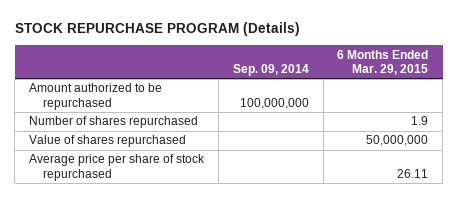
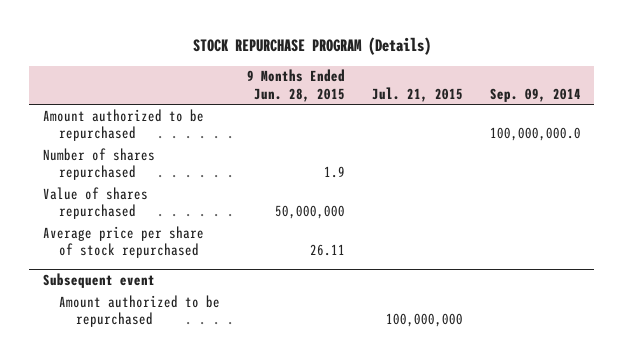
[337,49,429,76] 6 Months Ended Mar. 29, 2015 -> none
none -> [247,69,346,102] 9 Months Ended Jun. 28, 2015
none -> [371,86,463,102] Jul. 21, 2015
[239,98,309,110] 100,000,000 -> [489,126,581,141] 100,000,000.0
none -> [42,273,155,289] Subsequent event
none -> [59,294,221,327] Amount authorized to be repurchased

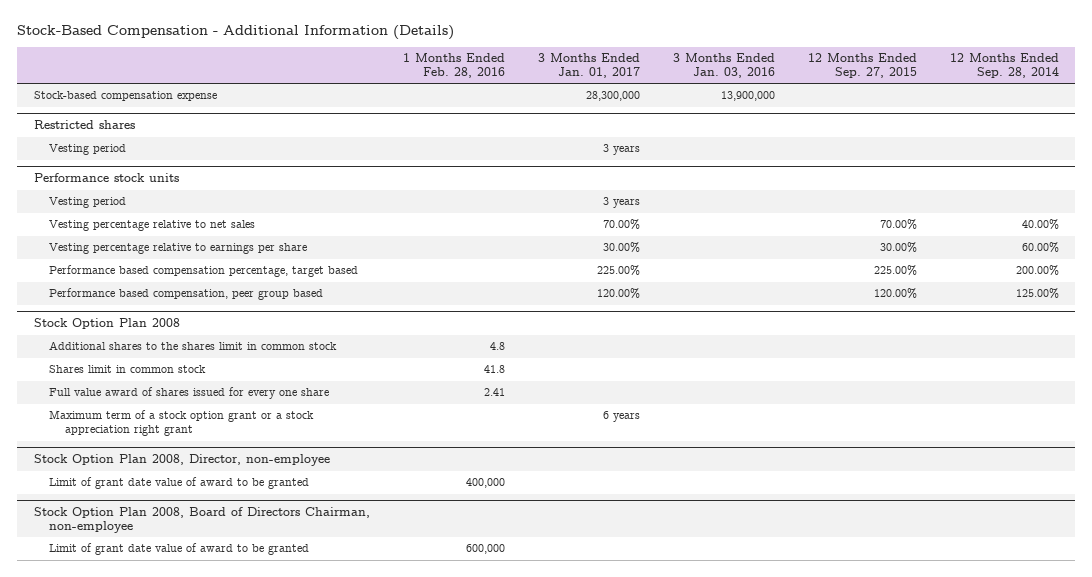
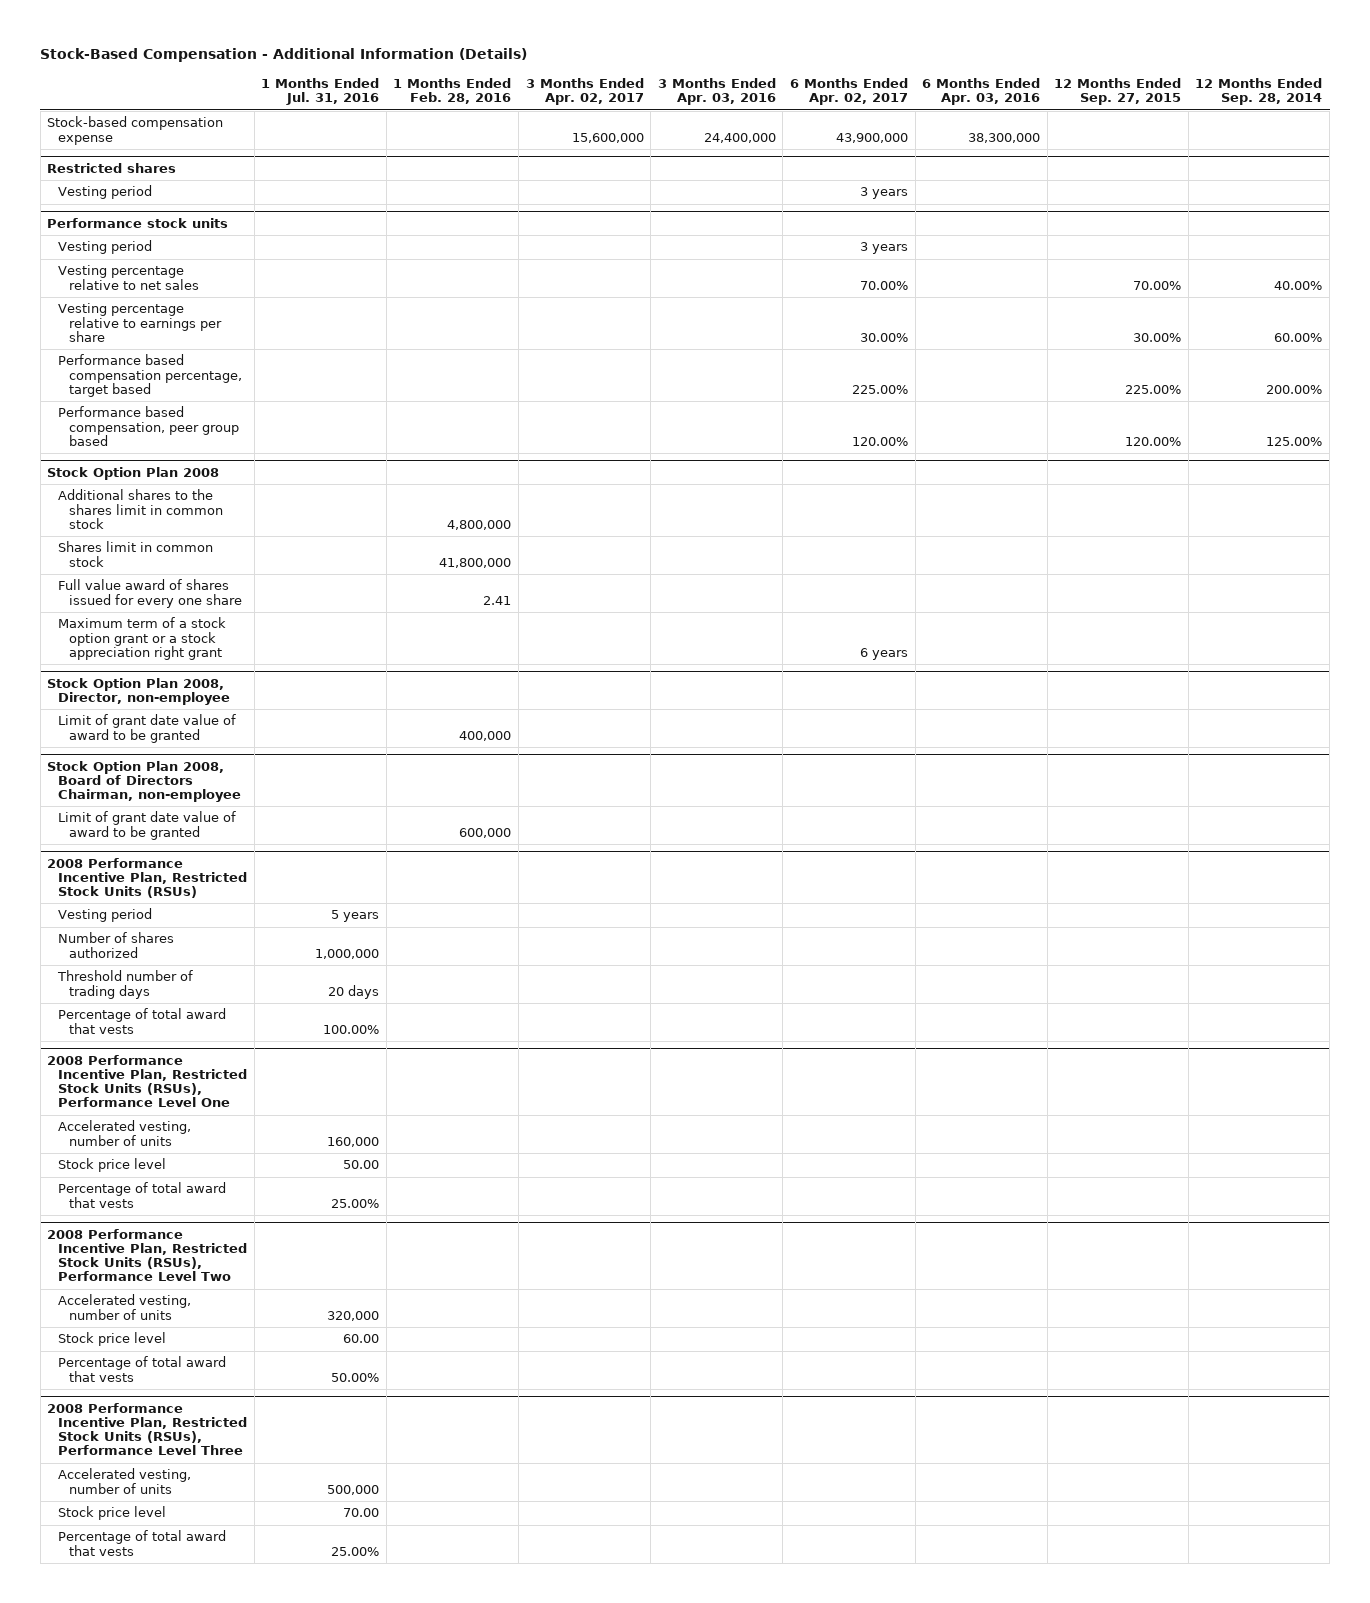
[537,53,640,78] 3 Months Ended Jan. 01, 2017 -> none
[672,53,775,78] 3 Months Ended Jan. 03, 2016 -> none
none -> [261,77,380,106] 1 Months Ended Jul. 31, 2016
none -> [525,77,644,106] 3 Months Ended Apr. 02, 2017
none -> [657,77,776,106] 3 Months Ended Apr. 03, 2016
none -> [789,77,908,106] 6 Months Ended Apr. 02, 2017
none -> [922,77,1041,106] 6 Months Ended Apr. 03, 2016
[489,342,505,351] 4.8 -> [447,519,512,530] 4,800,000
[483,365,505,374] 41.8 -> [439,557,512,568] 41,800,000
none -> [47,857,248,899] 2008 Performance Incentive Plan, Restricted Stock Units (RSUs)
none -> [58,908,153,923] Vesting period
none -> [58,932,175,958] Number of shares authorized
none -> [57,970,194,999] Threshold number of trading days
none -> [58,1008,227,1034] Percentage of total award that vests
none -> [47,1054,248,1108] 2008 Performance Incentive Plan, Restricted Stock Units (RSUs), Performance Level One
none -> [58,1120,192,1146] Accelerated vesting, number of units
none -> [58,1158,167,1173] Stock price level
none -> [58,1182,227,1208] Percentage of total award that vests
none -> [47,1228,248,1282] 2008 Performance Incentive Plan, Restricted Stock Units (RSUs), Performance Level Two
none -> [58,1294,192,1320] Accelerated vesting, number of units
none -> [58,1332,167,1347] Stock price level
none -> [58,1356,227,1382] Percentage of total award that vests
none -> [47,1402,248,1456] 2008 Performance Incentive Plan, Restricted Stock Units (RSUs), Performance Level Three
none -> [58,1468,192,1494] Accelerated vesting, number of units
none -> [58,1506,167,1521] Stock price level
none -> [58,1530,227,1556] Percentage of total award that vests

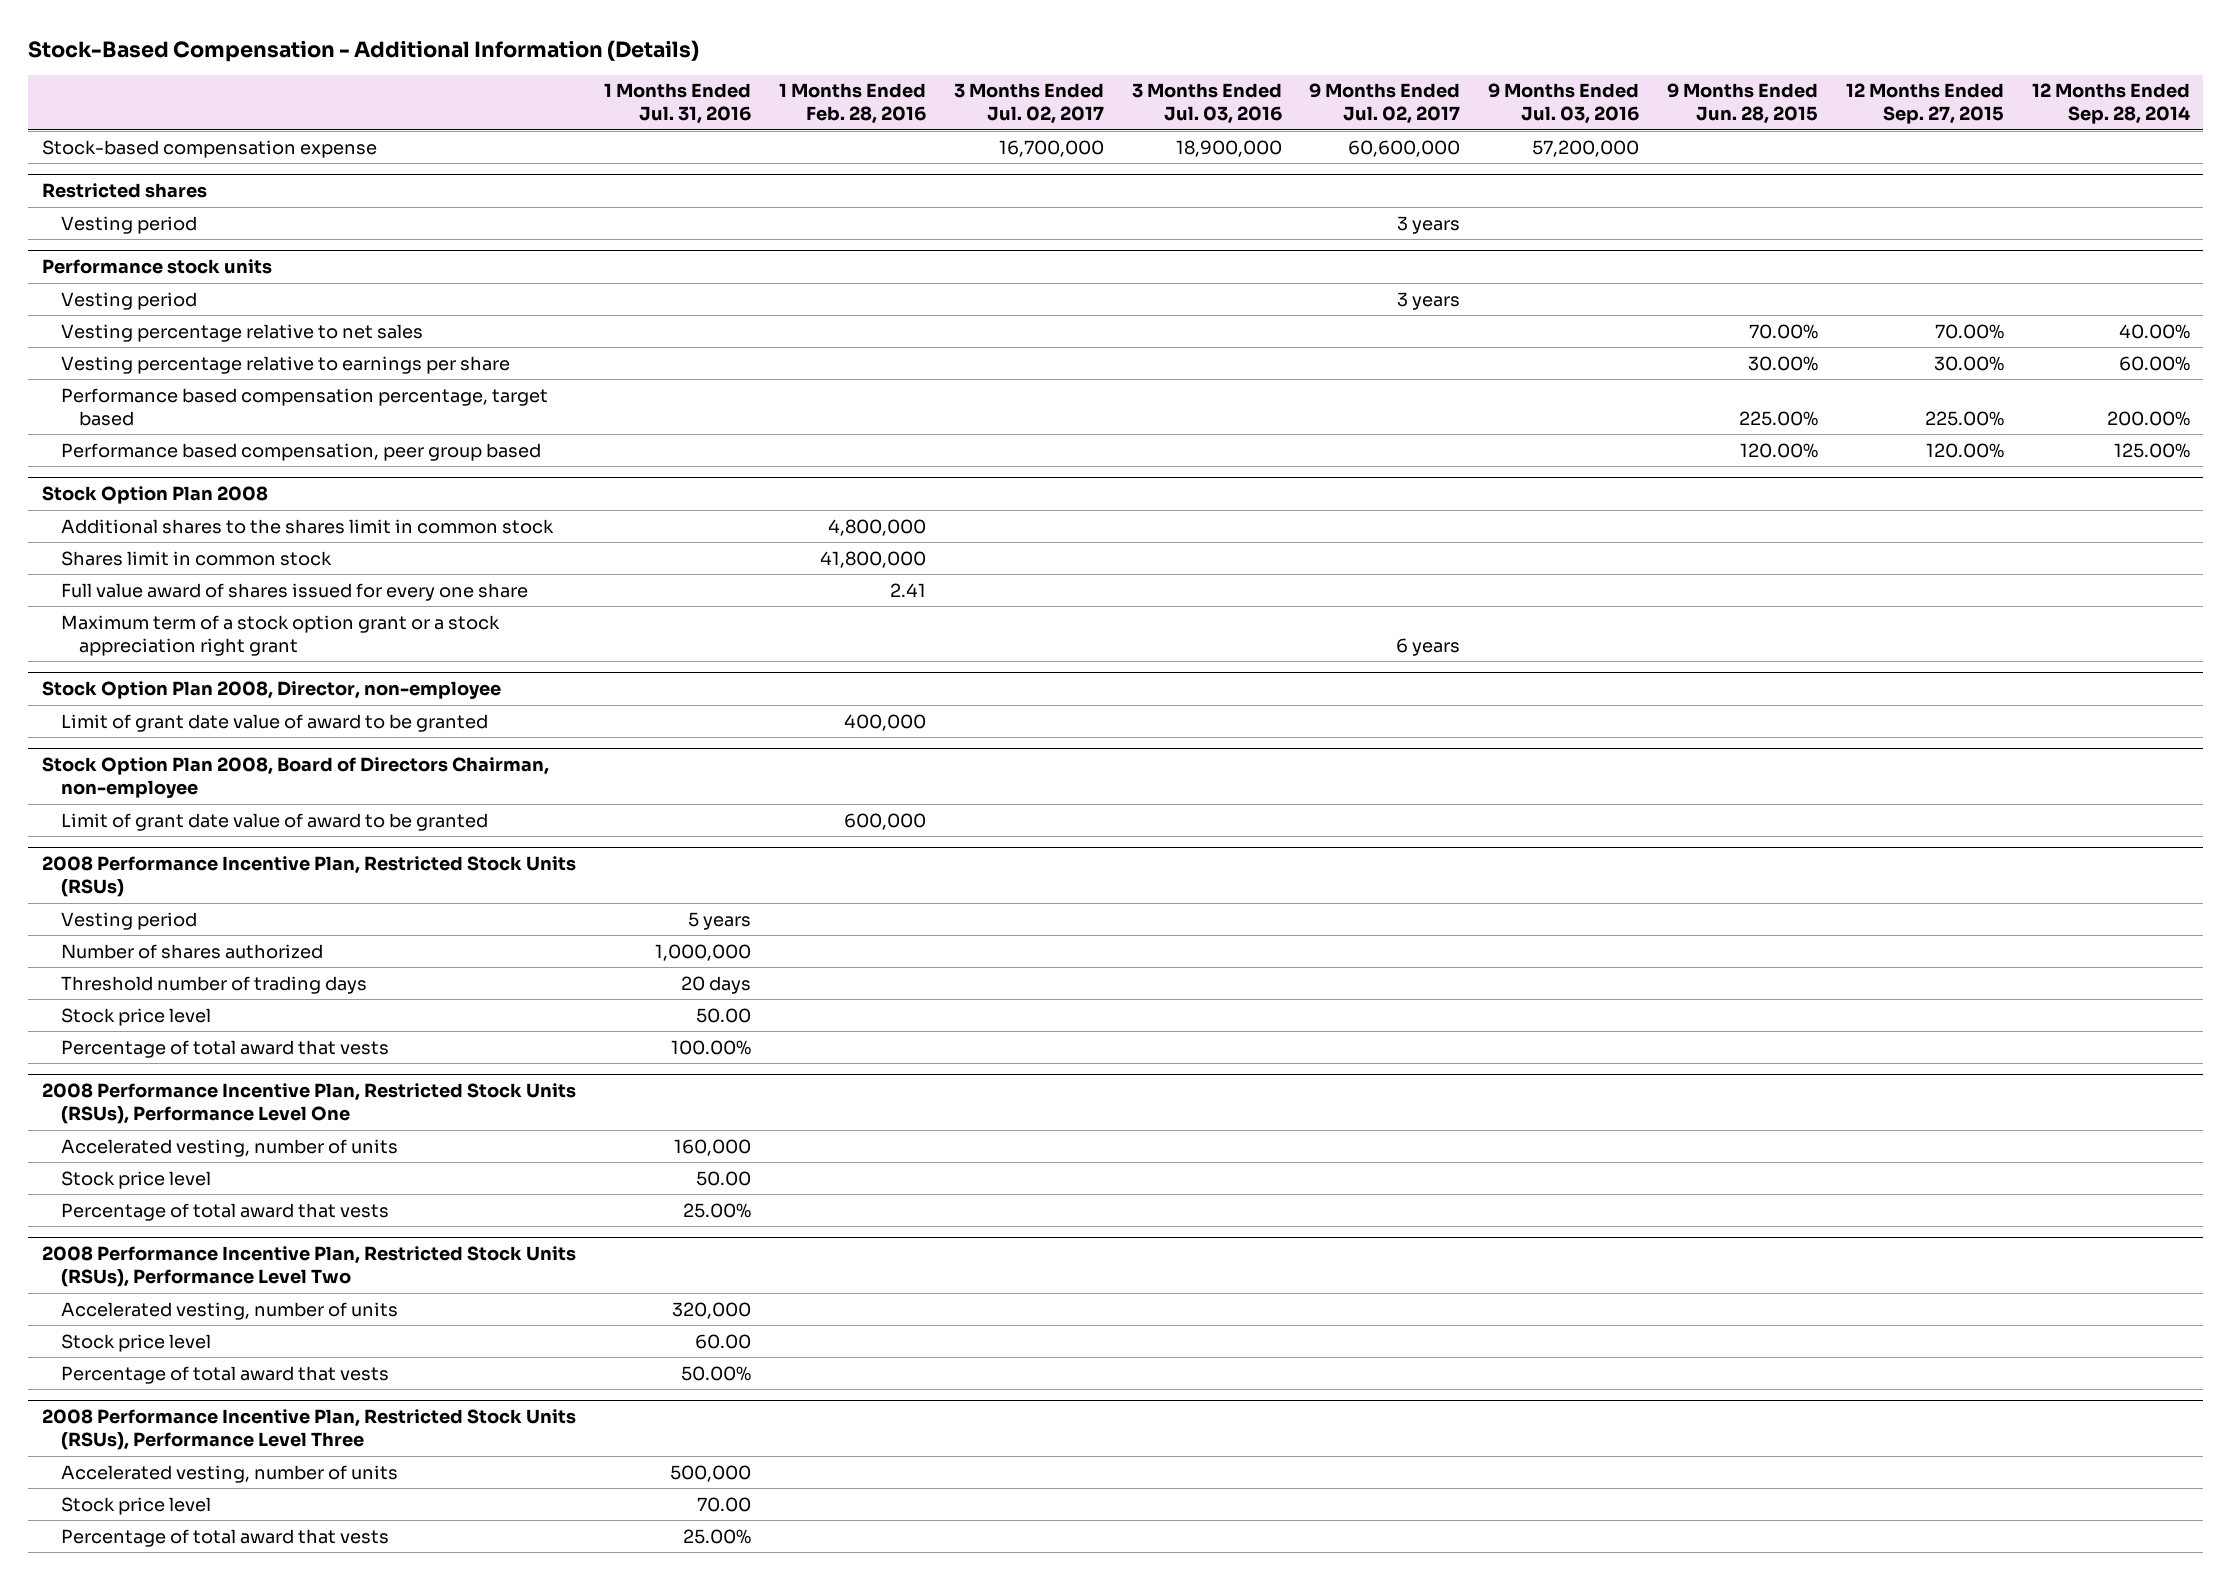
[525,77,644,106] 3 Months Ended Apr. 02, 2017 -> none
[657,77,776,106] 3 Months Ended Apr. 03, 2016 -> none
[789,77,908,106] 6 Months Ended Apr. 02, 2017 -> none
[922,77,1041,106] 6 Months Ended Apr. 03, 2016 -> none
none -> [953,83,1104,125] 3 Months Ended Jul. 02, 2017
none -> [1131,83,1282,125] 3 Months Ended Jul. 03, 2016
none -> [1309,83,1461,125] 9 Months Ended Jul. 02, 2017
none -> [1488,83,1640,125] 9 Months Ended Jul. 03, 2016
none -> [1666,83,1818,125] 9 Months Ended Jun. 28, 2015
none -> [60,1007,211,1026] Stock price level

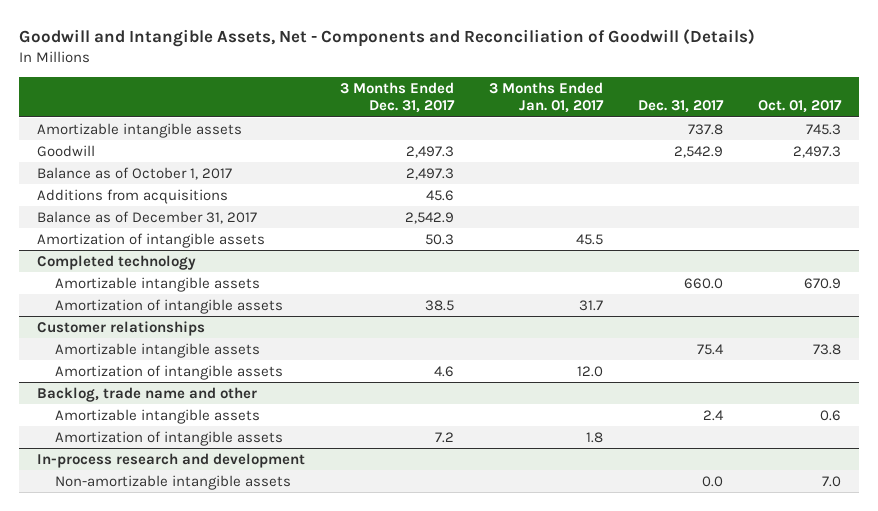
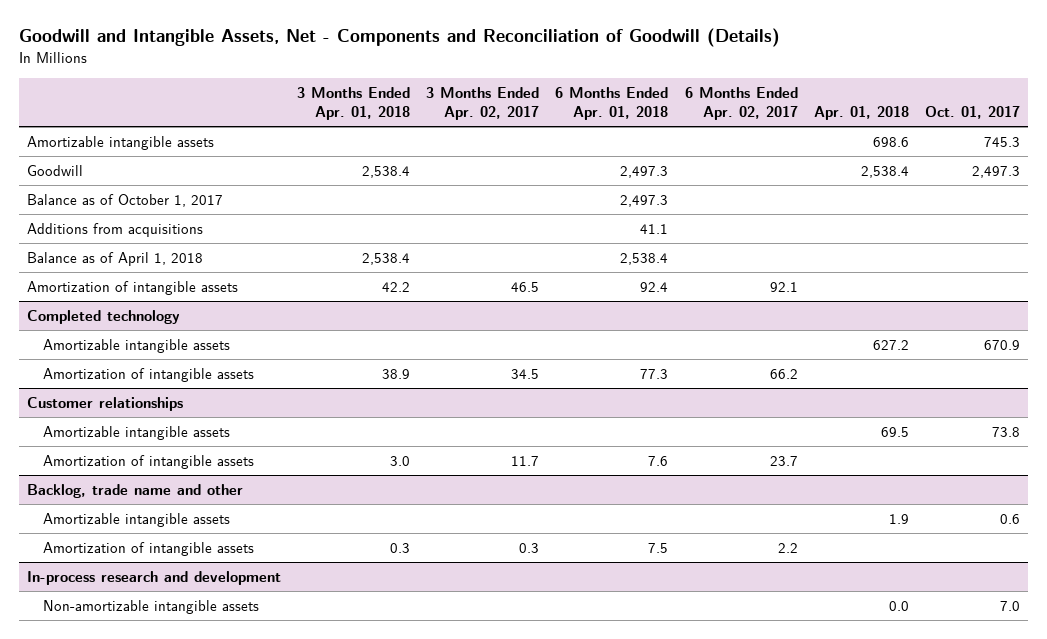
[339,81,455,114] 3 Months Ended Dec. 31, 2017 -> none
[488,81,604,114] 3 Months Ended Jan. 01, 2017 -> none
[638,100,725,114] Dec. 31, 2017 -> none
none -> [296,86,410,121] 3 Months Ended Apr. 01, 2018
none -> [426,86,540,121] 3 Months Ended Apr. 02, 2017
none -> [555,86,669,121] 6 Months Ended Apr. 01, 2018
none -> [684,86,798,121] 6 Months Ended Apr. 02, 2017
none -> [813,106,909,121] Apr. 01, 2018
[36,210,257,224] Balance as of December 31, 2017 -> [26,251,203,266] Balance as of April 1, 2018

